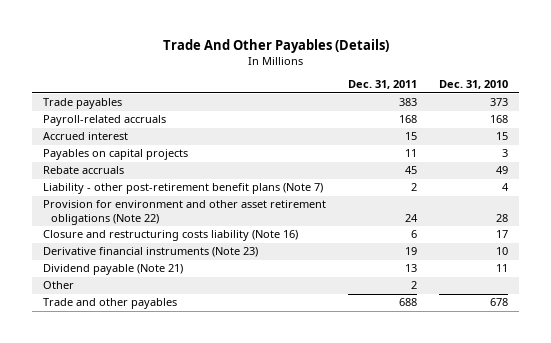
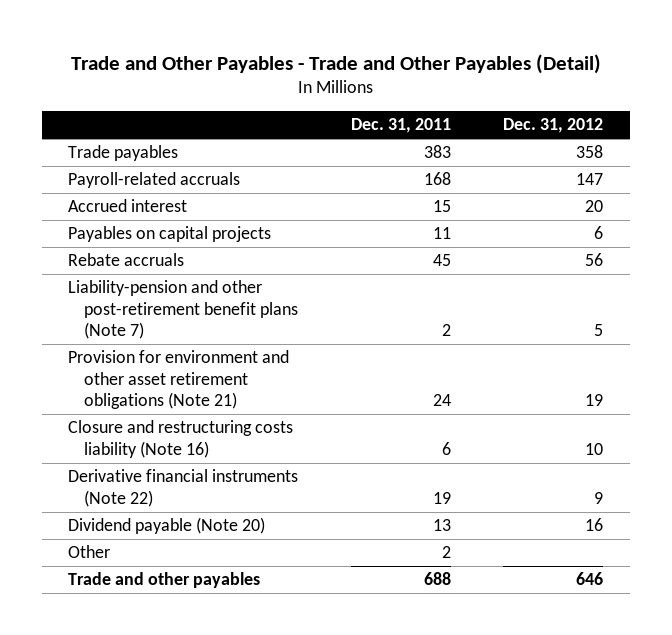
[162,38,389,53] Trade And Other Payables (Details) -> [70,53,601,74] Trade and Other Payables - Trade and Other Payables (Detail)
[438,80,508,90] Dec. 31, 2010 -> none
none -> [503,118,604,134] Dec. 31, 2012
[43,183,324,195] Liability - other post-retirement benefit plans (Note 7) -> [68,280,298,340] Liability-pension and other post-retirement benefit plans (Note 7)
[43,200,327,226] Provision for environment and other asset retirement obligations (Note 22) -> [68,350,290,410] Provision for environment and other asset retirement obligations (Note 21)
[43,247,259,258] Derivative financial instruments (Note 23) -> [68,469,299,507] Derivative financial instruments (Note 22)
[43,264,184,276] Dividend payable (Note 21) -> [68,517,266,535] Dividend payable (Note 20)

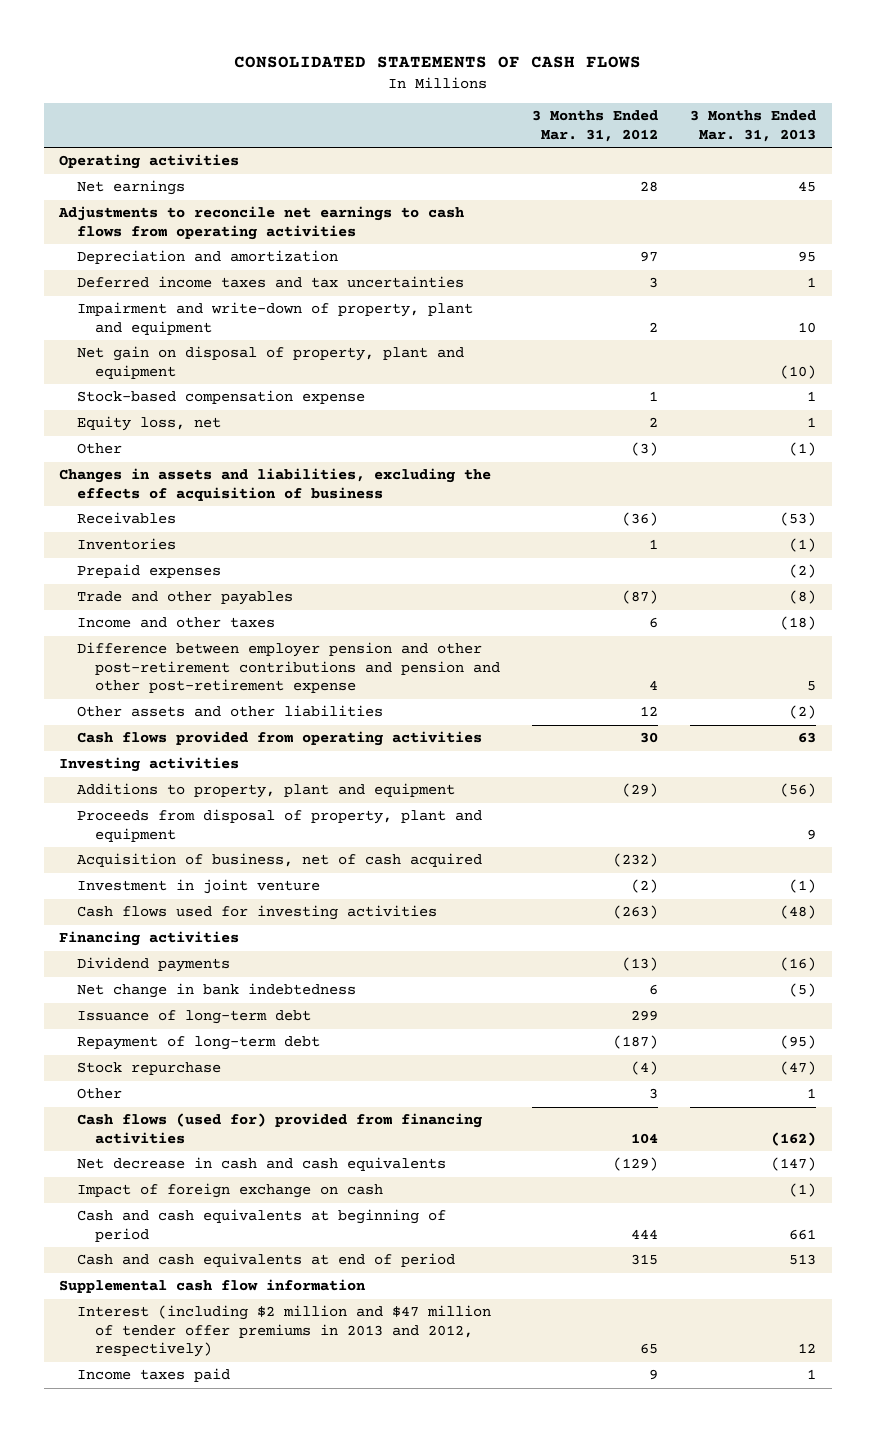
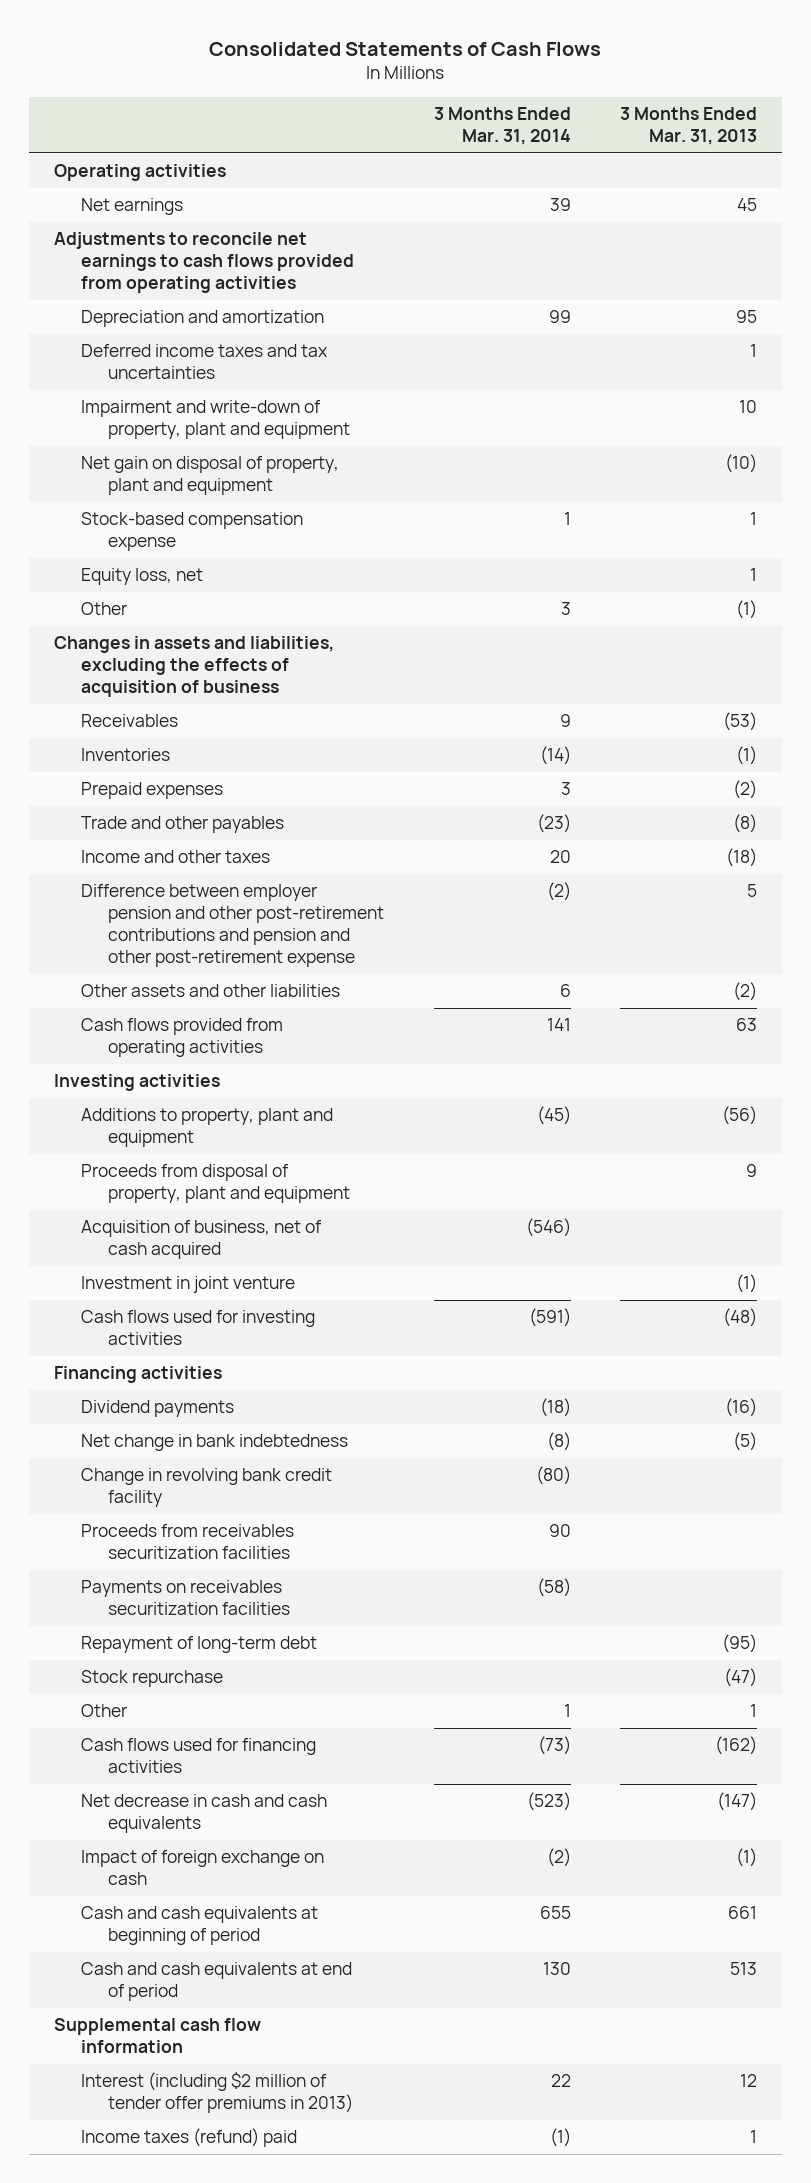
[233,56,641,69] CONSOLIDATED STATEMENTS OF CASH FLOWS -> [209,41,602,56] Consolidated Statements of Cash Flows
[531,110,658,142] 3 Months Ended Mar. 31, 2012 -> none
none -> [433,106,571,145] 3 Months Ended Mar. 31, 2014
[58,206,465,240] Adjustments to reconcile net earnings to cash flows from operating activities -> [53,232,354,294] Adjustments to reconcile net earnings to cash flows provided from operating activities
[77,1010,312,1025] Issuance of long-term debt -> none
none -> [80,1468,332,1508] Change in revolving bank credit facility
none -> [80,1524,294,1560] Proceeds from receivables securitization facilities
none -> [80,1580,291,1616] Payments on receivables securitization facilities
[77,1113,483,1144] Cash flows (used for) provided from financing activities -> [80,1738,316,1774] Cash flows used for financing activities
[77,1305,492,1358] Interest (including $2 million and $47 million of tender offer premiums in 2013 and 2012, respectively) -> [80,2072,354,2114] Interest (including $2 million of tender offer premiums in 2013)
[77,1368,231,1383] Income taxes paid -> [80,2128,297,2148] Income taxes (refund) paid

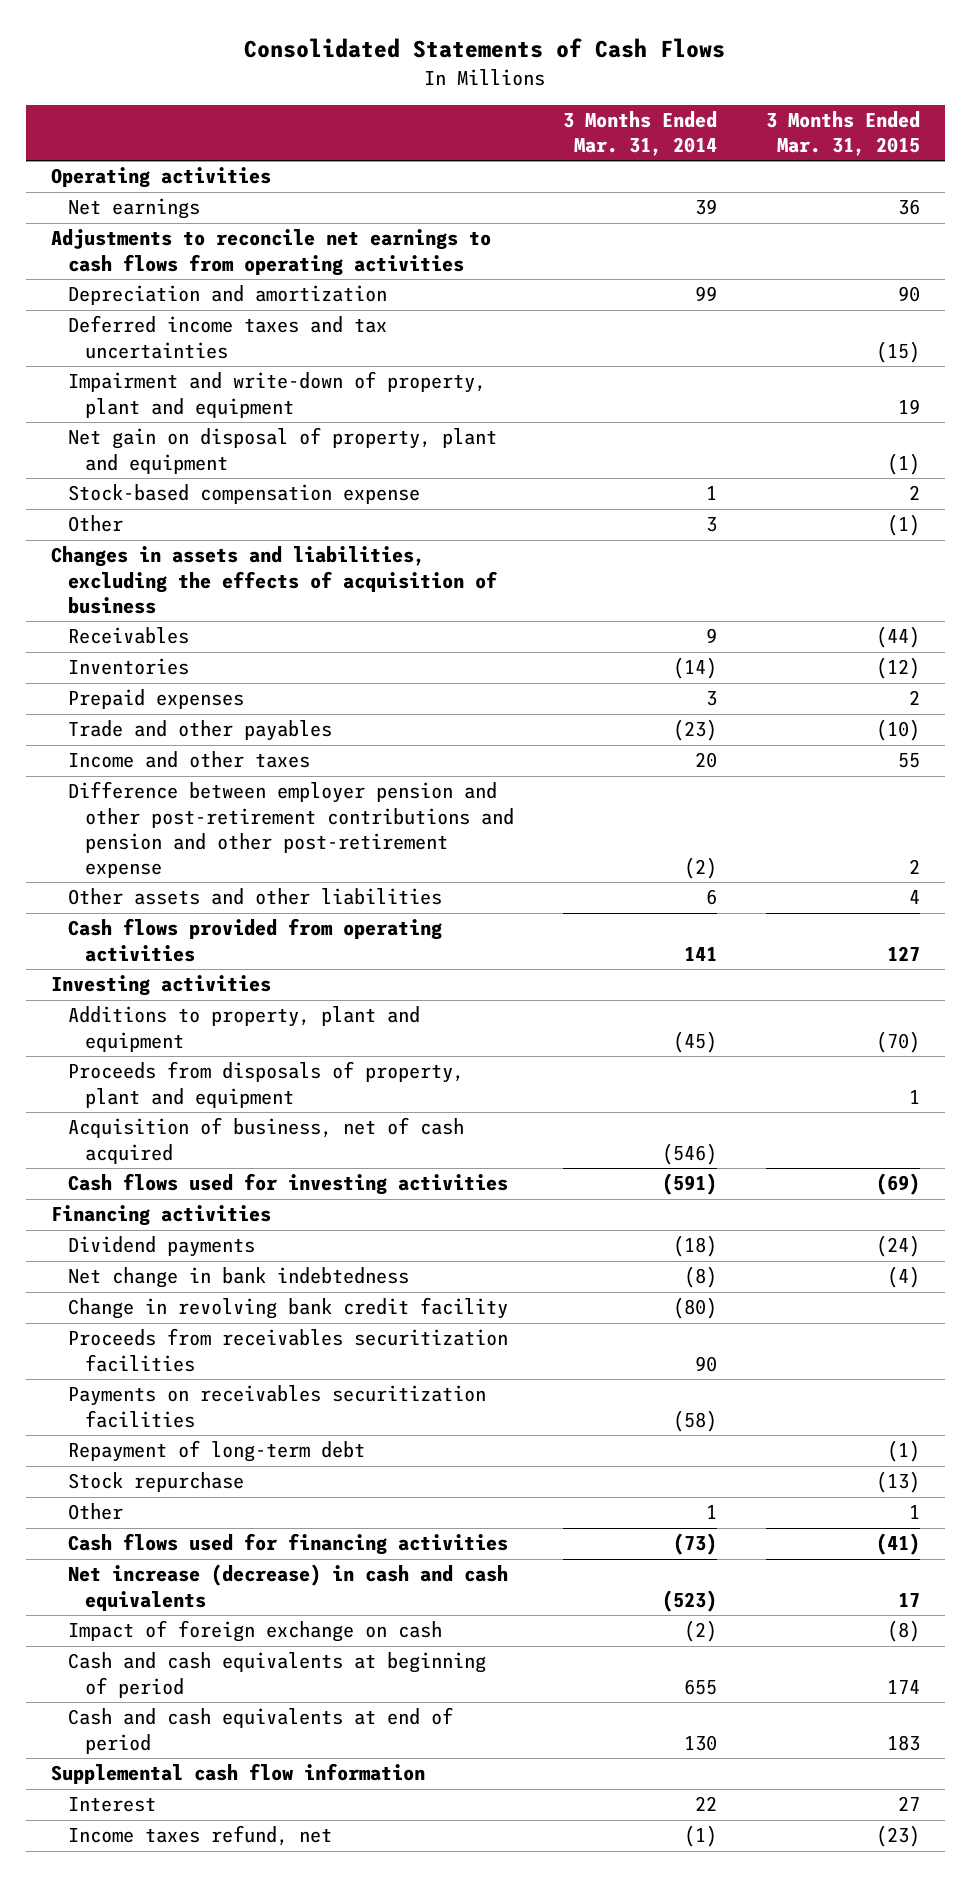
[620,106,758,145] 3 Months Ended Mar. 31, 2013 -> none
none -> [765,110,920,157] 3 Months Ended Mar. 31, 2015
[53,232,354,294] Adjustments to reconcile net earnings to cash flows provided from operating activities -> [50,229,491,276] Adjustments to reconcile net earnings to cash flows from operating activities
[80,568,203,586] Equity loss, net -> none
[80,1164,351,1204] Proceeds from disposal of property, plant and equipment -> [67,1061,464,1108] Proceeds from disposals of property, plant and equipment
[80,1276,295,1294] Investment in joint venture -> none
[80,1794,327,1834] Net decrease in cash and cash equivalents -> [67,1564,508,1611] Net increase (decrease) in cash and cash equivalents
[80,2072,354,2114] Interest (including $2 million of tender offer premiums in 2013) -> [67,1797,156,1813] Interest
[80,2128,297,2148] Income taxes (refund) paid -> [67,1825,332,1847] Income taxes refund, net

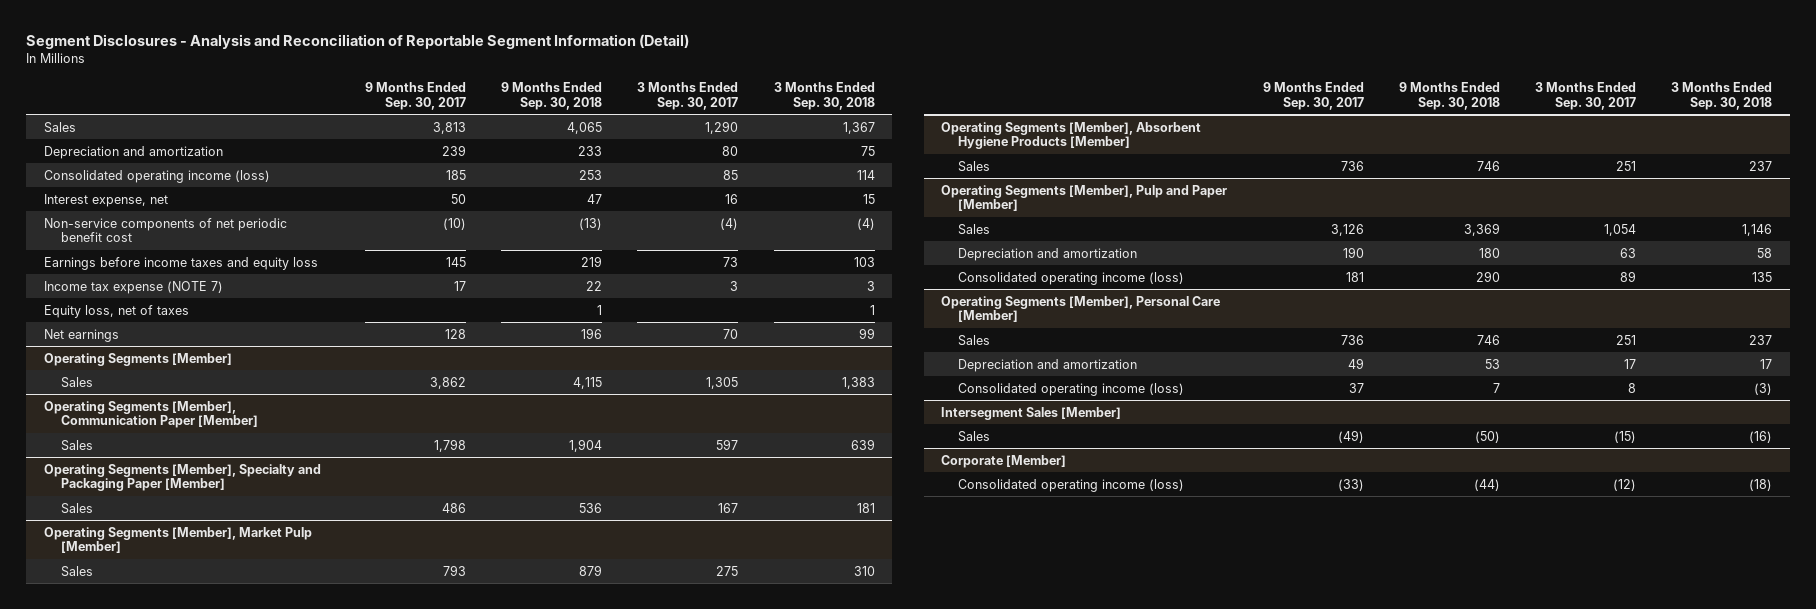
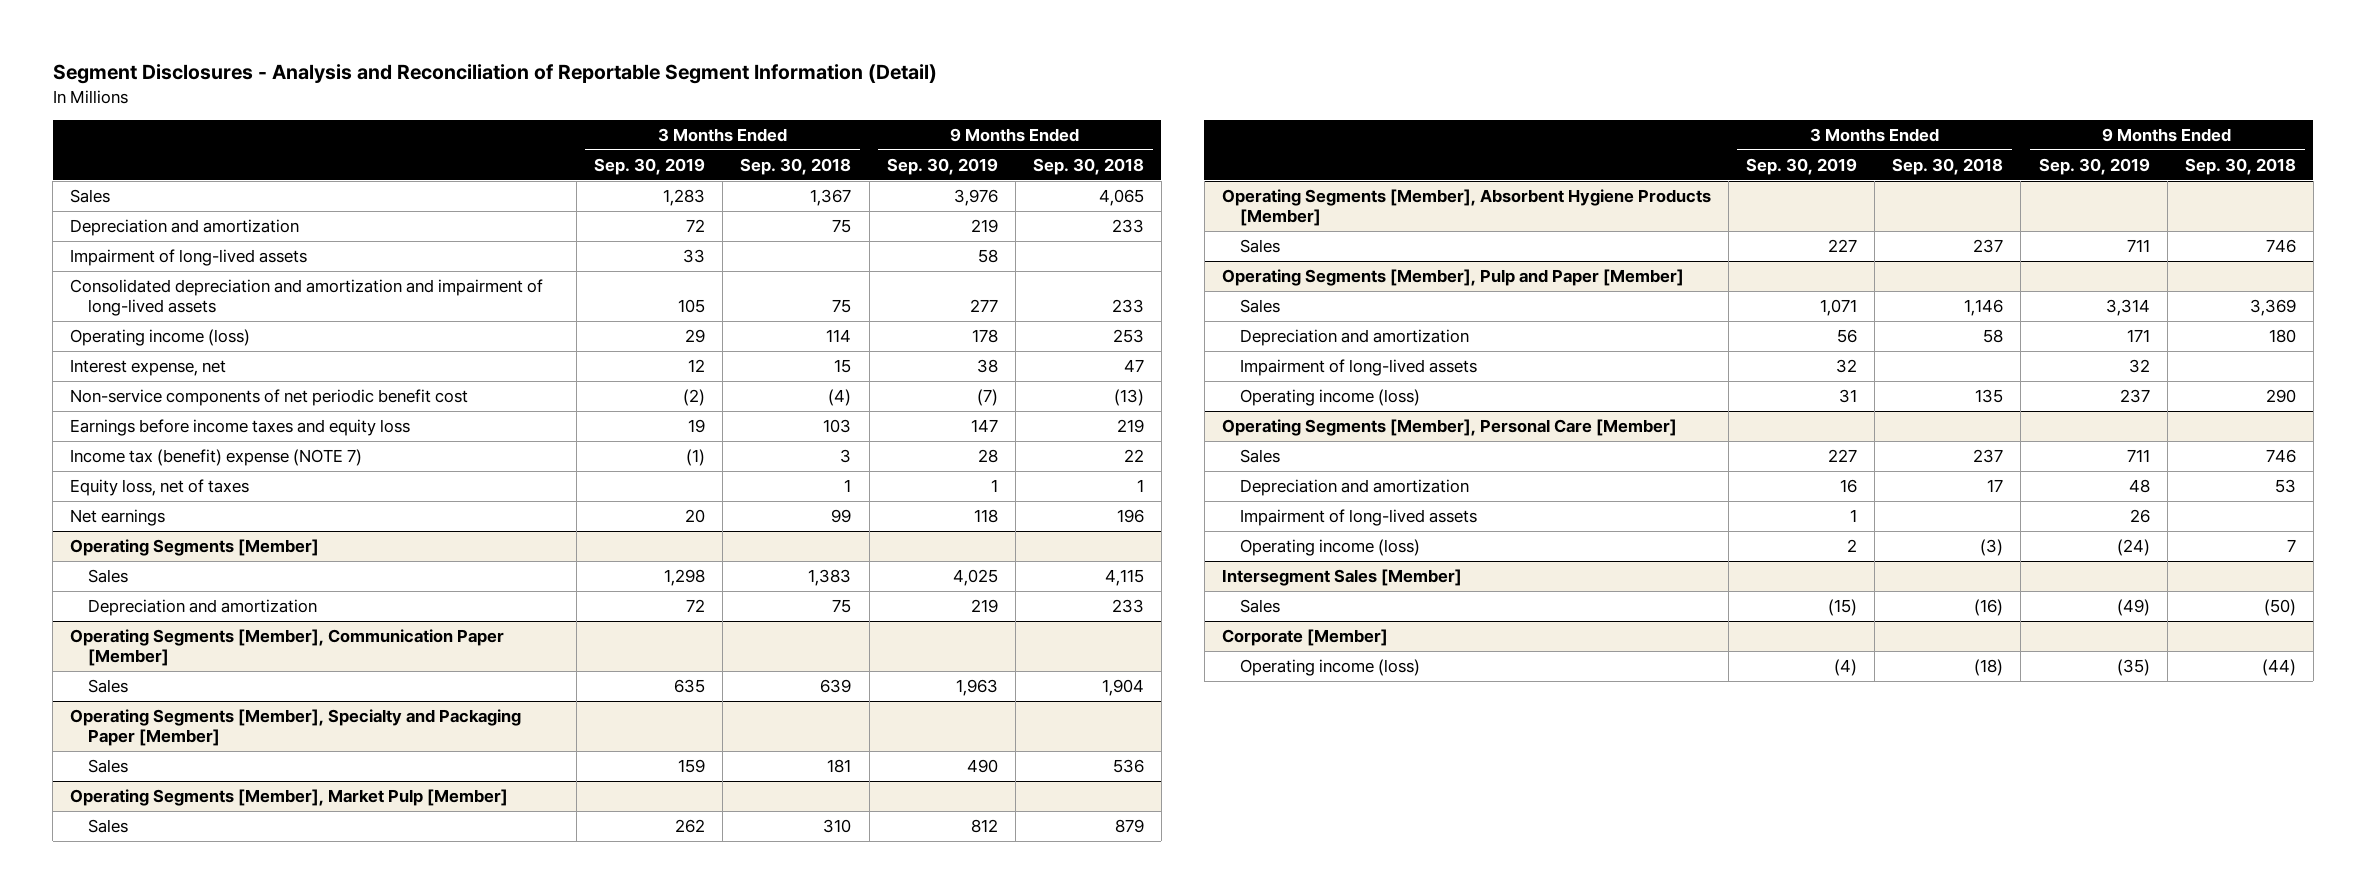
[365,82,467,110] 9 Months Ended Sep. 30, 2017 -> none
[637,82,739,110] 3 Months Ended Sep. 30, 2017 -> none
none -> [594,157,706,175] Sep. 30, 2019
none -> [886,157,998,175] Sep. 30, 2019
none -> [70,249,308,267] Impairment of long-lived assets
none -> [70,279,544,317] Consolidated depreciation and amortization and impairment of long-lived assets
[43,169,270,183] Consolidated operating income (loss) -> [70,329,251,347] Operating income (loss)
[43,280,223,294] Income tax expense (NOTE 7) -> [70,449,363,467] Income tax (benefit) expense (NOTE 7)
none -> [88,599,318,617] Depreciation and amortization
none -> [1240,359,1478,377] Impairment of long-lived assets
[958,271,1185,285] Consolidated operating income (loss) -> [1240,389,1421,407] Operating income (loss)
none -> [1240,509,1478,527] Impairment of long-lived assets
[958,382,1185,396] Consolidated operating income (loss) -> [1240,539,1421,557] Operating income (loss)
[958,478,1185,492] Consolidated operating income (loss) -> [1240,659,1421,677] Operating income (loss)

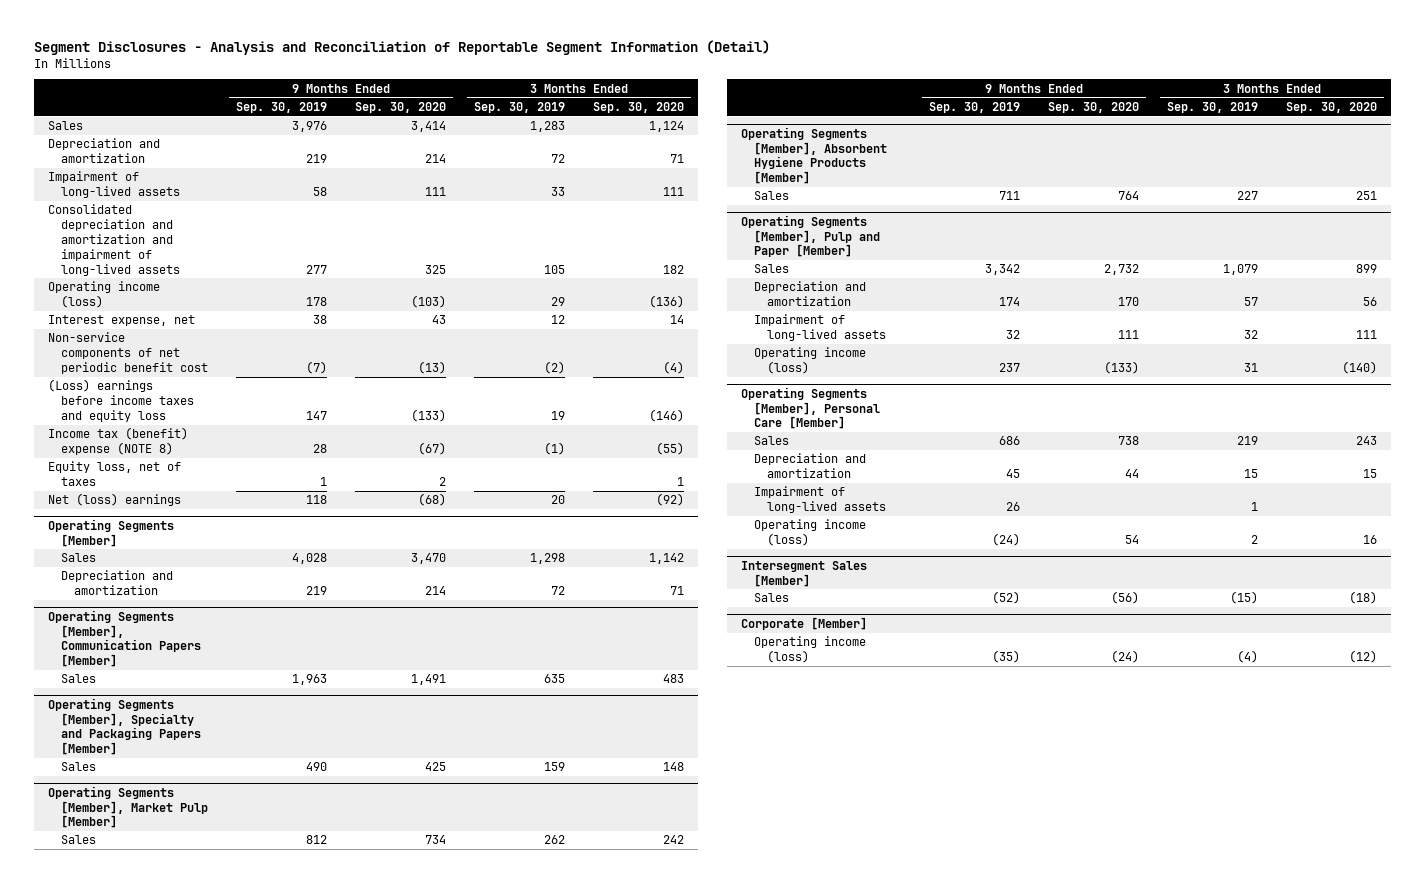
[740,157,852,175] Sep. 30, 2018 -> none
[1032,157,1144,175] Sep. 30, 2018 -> none
none -> [354,101,446,113] Sep. 30, 2020
none -> [592,101,684,113] Sep. 30, 2020
[70,419,411,437] Earnings before income taxes and equity loss -> [47,379,194,422] (Loss) earnings before income taxes and equity loss
[70,449,363,467] Income tax (benefit) expense (NOTE 7) -> [47,427,188,456] Income tax (benefit) expense (NOTE 8)
[70,509,166,527] Net earnings -> [47,493,181,507] Net (loss) earnings
[952,569,998,587] 4,025 -> [291,553,327,565] 4,028
[70,629,505,667] Operating Segments [Member], Communication Paper [Member] -> [47,609,201,668] Operating Segments [Member], Communication Papers [Member]
[70,709,522,747] Operating Segments [Member], Specialty and Packaging Paper [Member] -> [47,697,201,756] Operating Segments [Member], Specialty and Packaging Papers [Member]
[1820,299,1858,317] 1,071 -> [1222,264,1258,276] 1,079
[2105,299,2150,317] 3,314 -> [984,264,1020,276] 3,342
[1837,329,1858,344] 56 -> [1243,297,1258,307] 57
[2126,329,2150,343] 171 -> [998,297,1020,307] 174
[1828,449,1858,463] 227 -> [1236,436,1258,446] 219
[2126,449,2150,463] 711 -> [998,436,1020,446] 686
[1840,479,1858,494] 16 -> [1243,469,1258,479] 15
[2128,479,2150,494] 48 -> [1005,469,1020,479] 45
[2116,599,2150,617] (49) -> [991,591,1020,605] (52)

